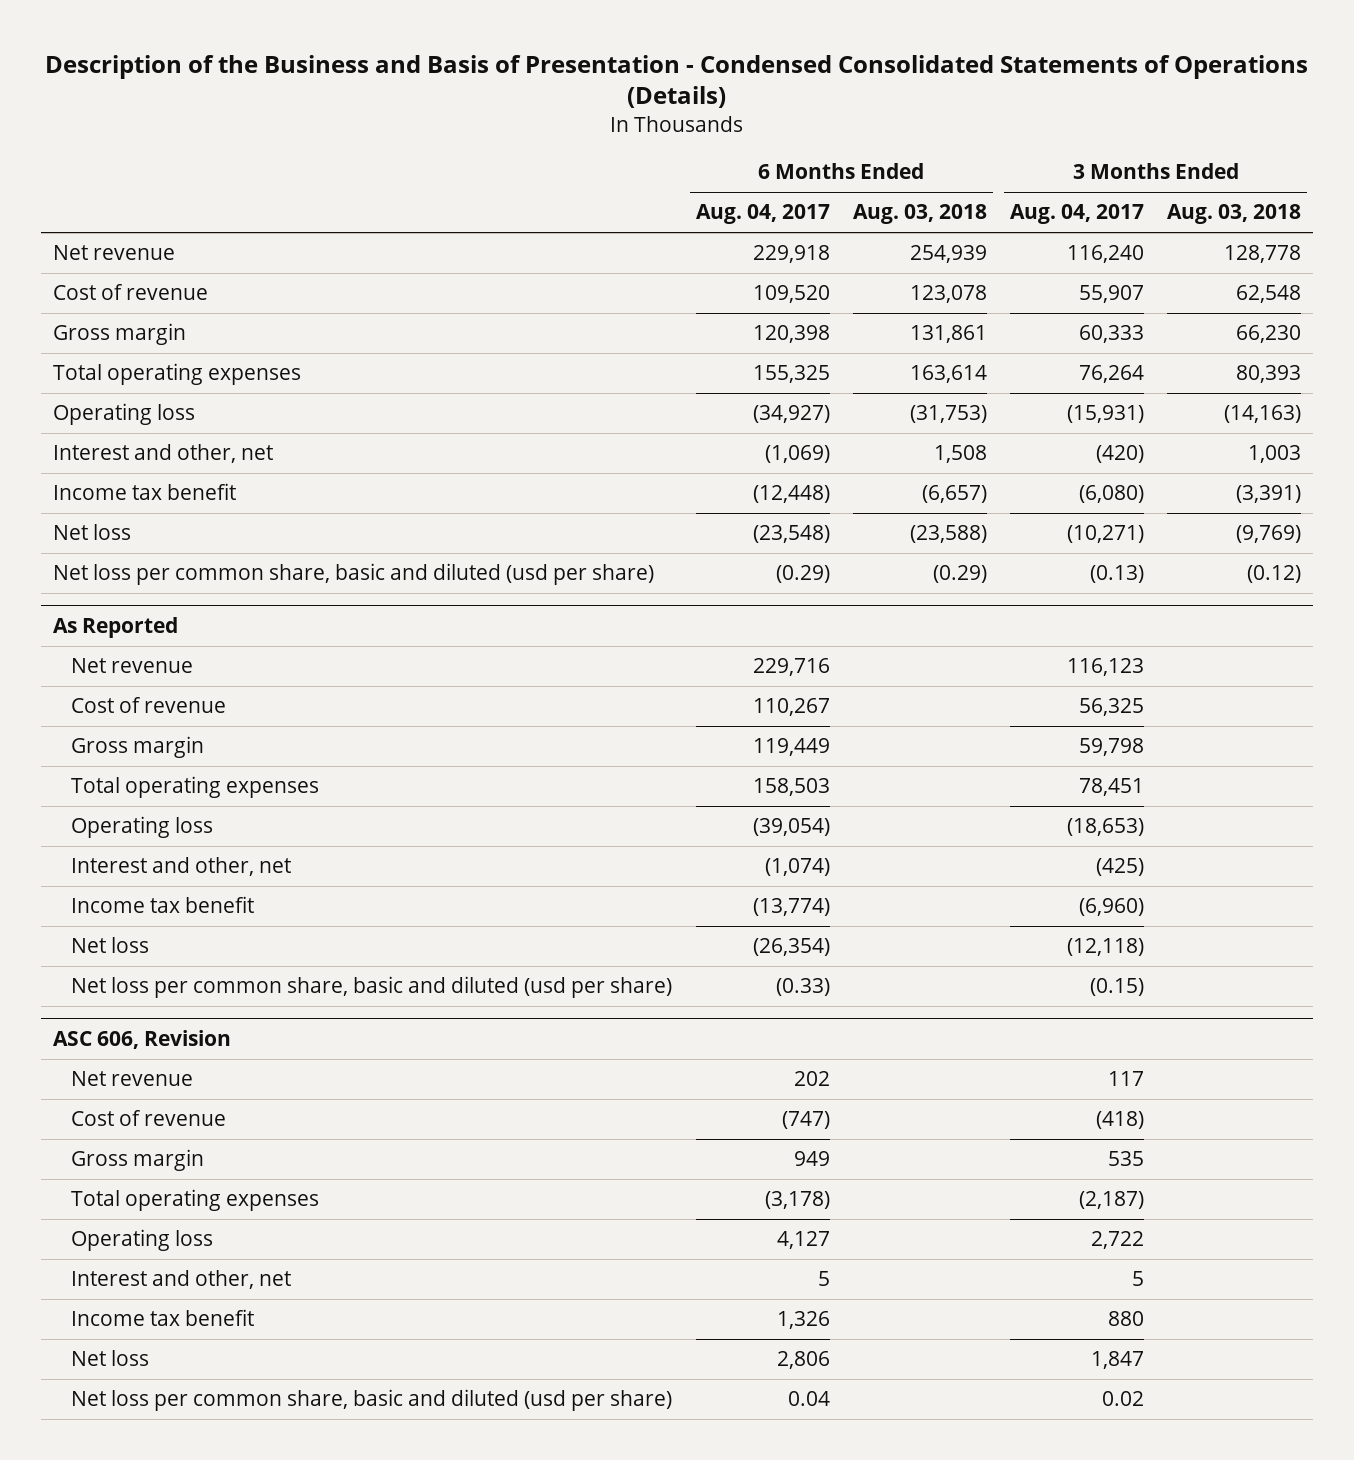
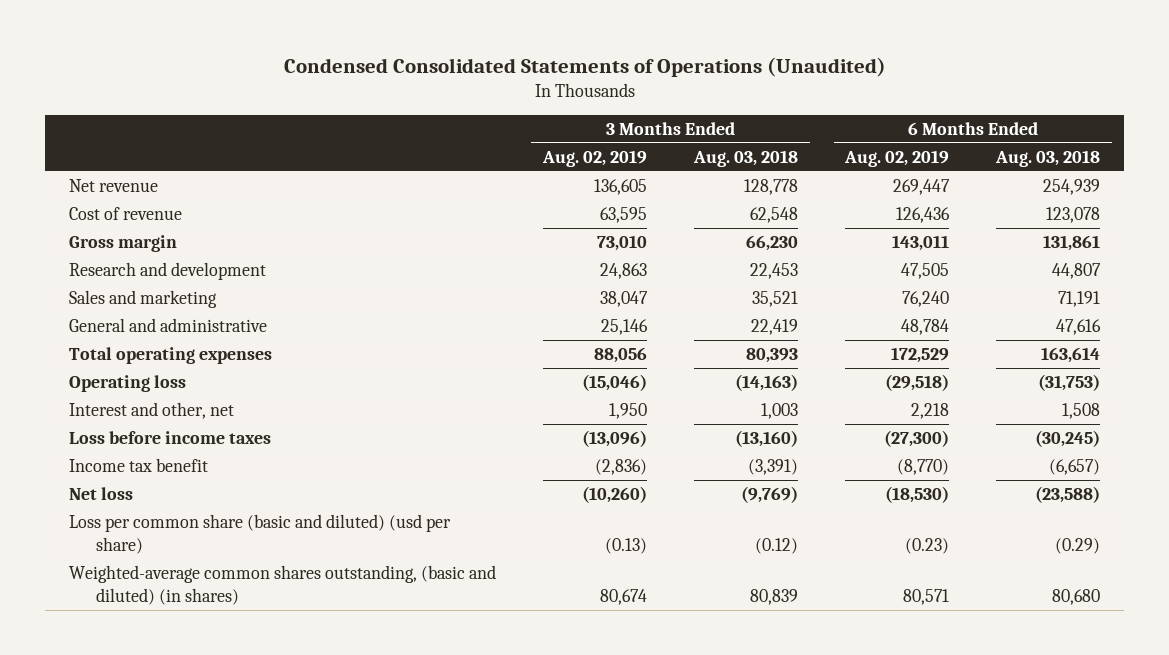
[45,54,1309,109] Description of the Business and Basis of Presentation - Condensed Consolidated Statements of Operations (Details) -> [283,56,886,77] Condensed Consolidated Statements of Operations (Unaudited)
[695,204,830,225] Aug. 04, 2017 -> none
[1010,204,1145,225] Aug. 04, 2017 -> none
none -> [542,149,648,167] Aug. 02, 2019
none -> [844,149,950,167] Aug. 02, 2019
none -> [68,262,266,281] Research and development
none -> [68,290,217,309] Sales and marketing
none -> [68,318,267,333] General and administrative
none -> [68,431,271,445] Loss before income taxes
[52,616,178,638] As Reported -> none
[71,658,194,674] Net revenue -> none
[71,697,227,714] Cost of revenue -> none
[71,736,205,759] Gross margin -> none
[71,776,320,799] Total operating expenses -> none
[71,816,214,839] Operating loss -> none
[71,857,292,877] Interest and other, net -> none
[71,896,255,914] Income tax benefit -> none
[71,937,150,954] Net loss -> none
[71,976,673,999] Net loss per common share, basic and diluted (usd per share) -> none
[52,1029,231,1049] ASC 606, Revision -> none
[71,1071,194,1087] Net revenue -> none
[71,1110,227,1127] Cost of revenue -> none
[71,1149,205,1172] Gross margin -> none
[71,1189,320,1212] Total operating expenses -> none
[71,1229,214,1252] Operating loss -> none
[71,1270,292,1290] Interest and other, net -> none
[71,1309,255,1327] Income tax benefit -> none
[71,1350,150,1367] Net loss -> none
[71,1389,673,1412] Net loss per common share, basic and diluted (usd per share) -> none
[52,563,654,586] Net loss per common share, basic and diluted (usd per share) -> [68,514,451,554] Loss per common share (basic and diluted) (usd per share)
none -> [68,565,496,605] Weighted-average common shares outstanding, (basic and diluted) (in shares)

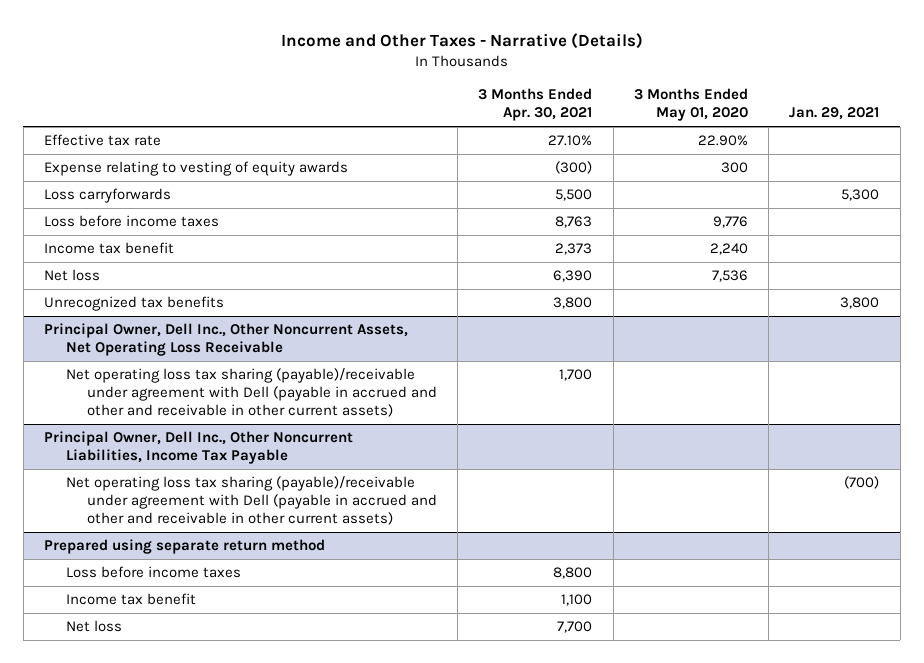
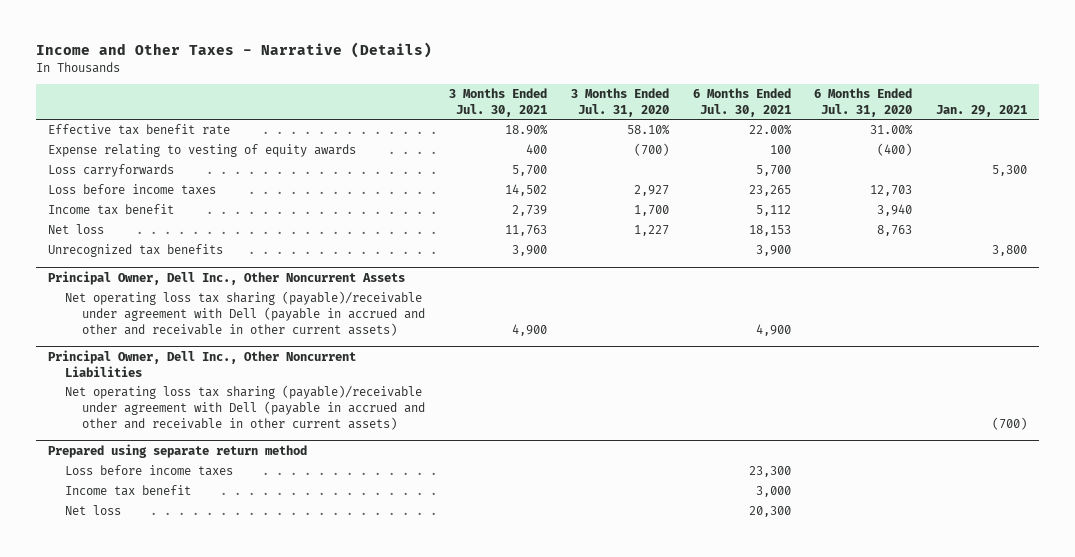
[478,88,593,122] 3 Months Ended Apr. 30, 2021 -> none
[633,88,748,122] 3 Months Ended May 01, 2020 -> none
none -> [448,87,547,117] 3 Months Ended Jul. 30, 2021
none -> [570,87,669,117] 3 Months Ended Jul. 31, 2020
none -> [692,87,791,117] 6 Months Ended Jul. 30, 2021
none -> [814,87,913,117] 6 Months Ended Jul. 31, 2020
[44,134,162,147] Effective tax rate -> [48,124,231,136] Effective tax benefit rate
[44,323,409,356] Principal Owner, Dell Inc., Other Noncurrent Assets, Net Operating Loss Receivable -> [48,270,406,285] Principal Owner, Dell Inc., Other Noncurrent Assets
[44,431,354,464] Principal Owner, Dell Inc., Other Noncurrent Liabilities, Income Tax Payable -> [48,349,357,377] Principal Owner, Dell Inc., Other Noncurrent Liabilities

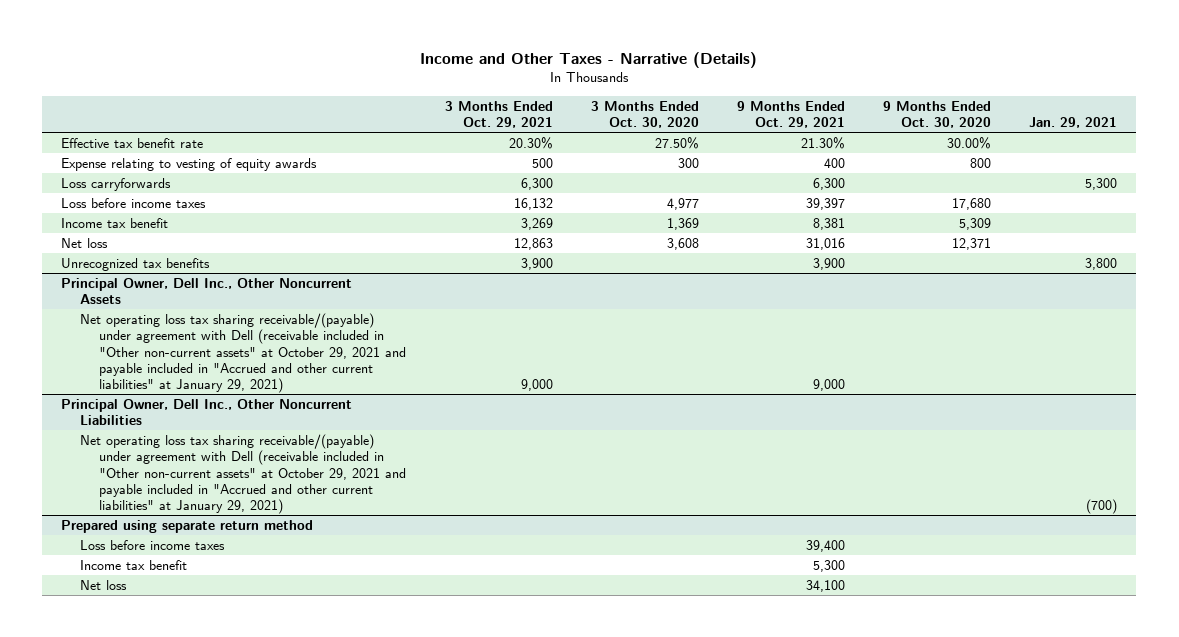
[448,87,547,117] 3 Months Ended Jul. 30, 2021 -> none
[570,87,669,117] 3 Months Ended Jul. 31, 2020 -> none
[692,87,791,117] 6 Months Ended Jul. 30, 2021 -> none
[814,87,913,117] 6 Months Ended Jul. 31, 2020 -> none
none -> [444,100,553,129] 3 Months Ended Oct. 29, 2021
none -> [590,100,699,129] 3 Months Ended Oct. 30, 2020
none -> [736,100,845,129] 9 Months Ended Oct. 29, 2021
none -> [883,100,992,129] 9 Months Ended Oct. 30, 2020
[65,291,426,336] Net operating loss tax sharing (payable)/receivable under agreement with Dell (payable in accrued and other and receivable in other current assets) -> [80,312,407,394] Net operating loss tax sharing receivable/(payable) under agreement with Dell (receivable included in "Other non-current assets" at October 29, 2021 and payable included in "Accrued and other current liabilities" at January 29, 2021)
[65,385,426,430] Net operating loss tax sharing (payable)/receivable under agreement with Dell (payable in accrued and other and receivable in other current assets) -> [80,433,407,515] Net operating loss tax sharing receivable/(payable) under agreement with Dell (receivable included in "Other non-current assets" at October 29, 2021 and payable included in "Accrued and other current liabilities" at January 29, 2021)

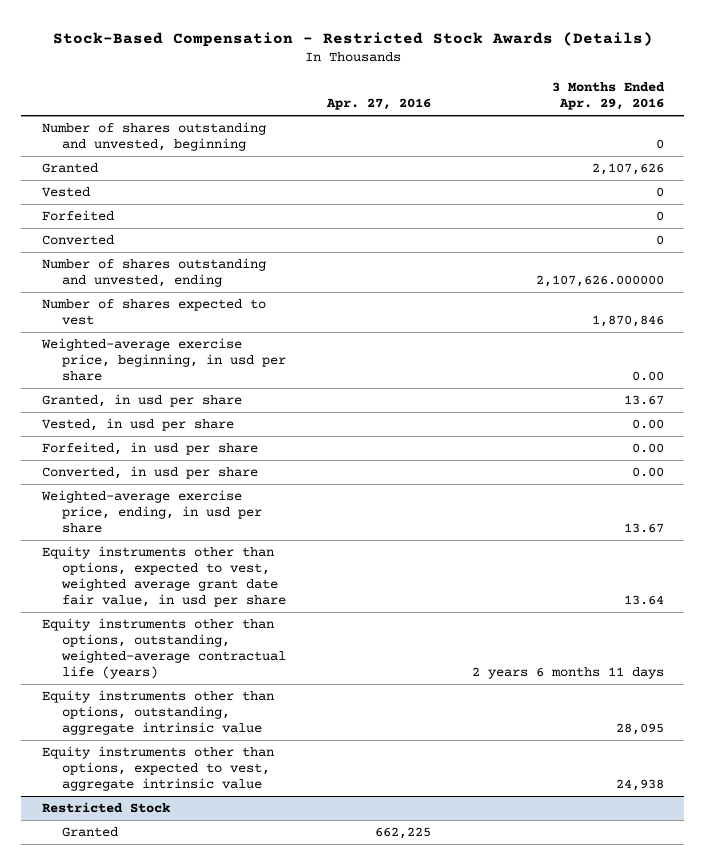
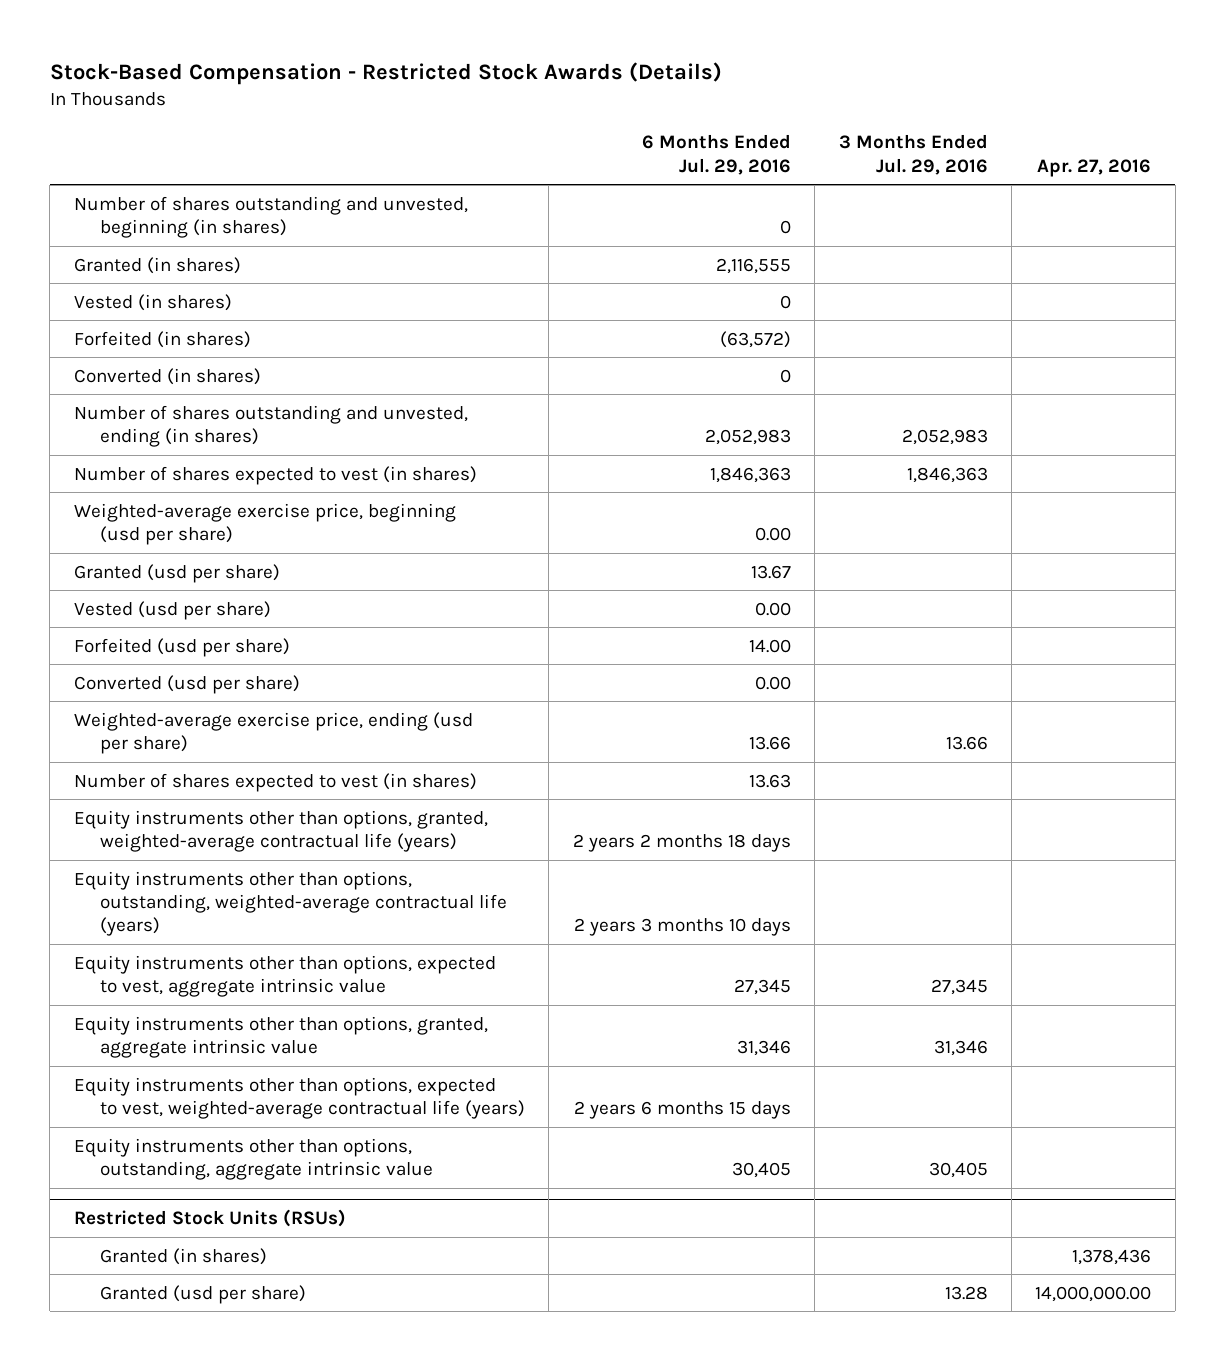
[551,82,665,111] 3 Months Ended Apr. 29, 2016 -> none
none -> [641,134,791,175] 6 Months Ended Jul. 29, 2016
none -> [838,134,988,175] 3 Months Ended Jul. 29, 2016
[41,122,266,152] Number of shares outstanding and unvested, beginning -> [73,195,468,238] Number of shares outstanding and unvested, beginning (in shares)
[41,163,98,174] Granted -> [73,256,241,274] Granted (in shares)
[41,187,90,198] Vested -> [73,293,232,311] Vested (in shares)
[41,210,114,222] Forfeited -> [73,330,251,348] Forfeited (in shares)
[41,235,114,246] Converted -> [73,367,261,385] Converted (in shares)
[41,258,266,288] Number of shares outstanding and unvested, ending -> [73,404,468,447] Number of shares outstanding and unvested, ending (in shares)
[41,299,266,326] Number of shares expected to vest -> [73,465,477,485] Number of shares expected to vest (in shares)
[40,338,287,382] Weighted-average exercise price, beginning, in usd per share -> [73,502,456,545] Weighted-average exercise price, beginning (usd per share)
[41,394,242,408] Granted, in usd per share -> [73,563,280,583] Granted (usd per share)
[41,418,234,432] Vested, in usd per share -> [73,600,271,620] Vested (usd per share)
[41,442,258,456] Forfeited, in usd per share -> [73,637,290,657] Forfeited (usd per share)
[41,466,258,480] Converted, in usd per share -> [73,674,300,694] Converted (usd per share)
[40,490,263,534] Weighted-average exercise price, ending, in usd per share -> [73,711,473,754] Weighted-average exercise price, ending (usd per share)
[41,546,287,608] Equity instruments other than options, expected to vest, weighted average grant date fair value, in usd per share -> [73,772,477,792] Number of shares expected to vest (in shares)
none -> [73,809,488,852] Equity instruments other than options, granted, weighted-average contractual life (years)
[41,802,170,814] Restricted Stock -> none
[62,827,119,838] Granted -> none
none -> [73,1015,488,1058] Equity instruments other than options, granted, aggregate intrinsic value
none -> [73,1076,525,1119] Equity instruments other than options, expected to vest, weighted-average contractual life (years)
[41,690,274,736] Equity instruments other than options, outstanding, aggregate intrinsic value -> [73,1137,433,1180] Equity instruments other than options, outstanding, aggregate intrinsic value
none -> [73,1209,346,1228] Restricted Stock Units (RSUs)
none -> [99,1247,267,1265] Granted (in shares)
none -> [99,1284,306,1304] Granted (usd per share)

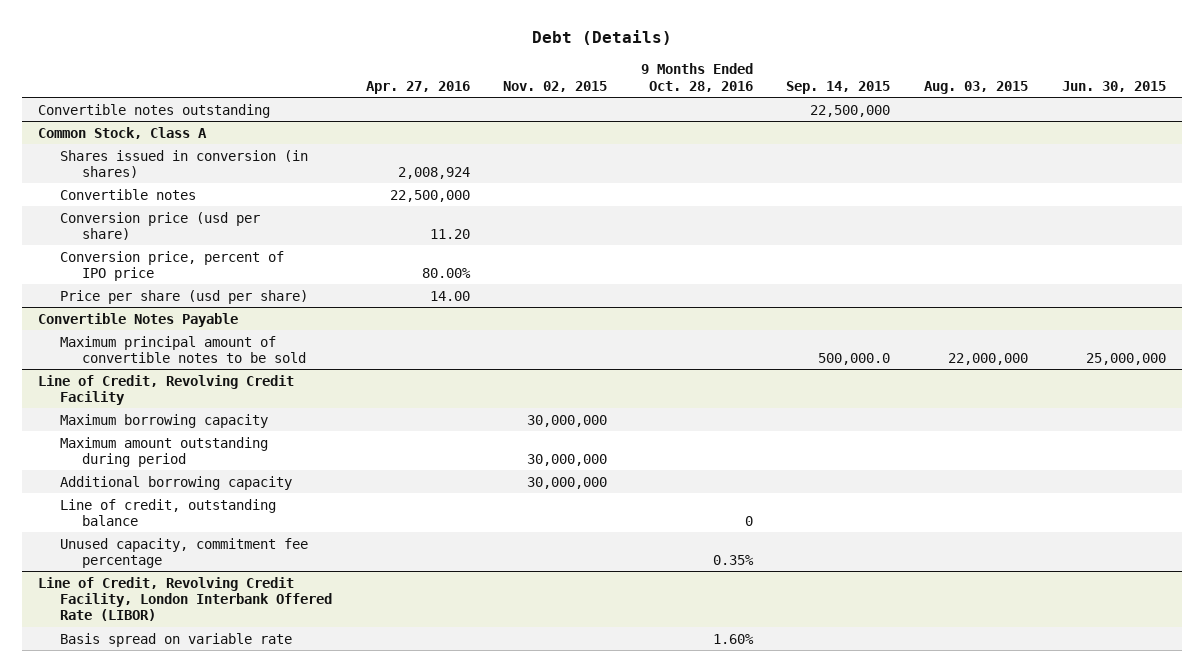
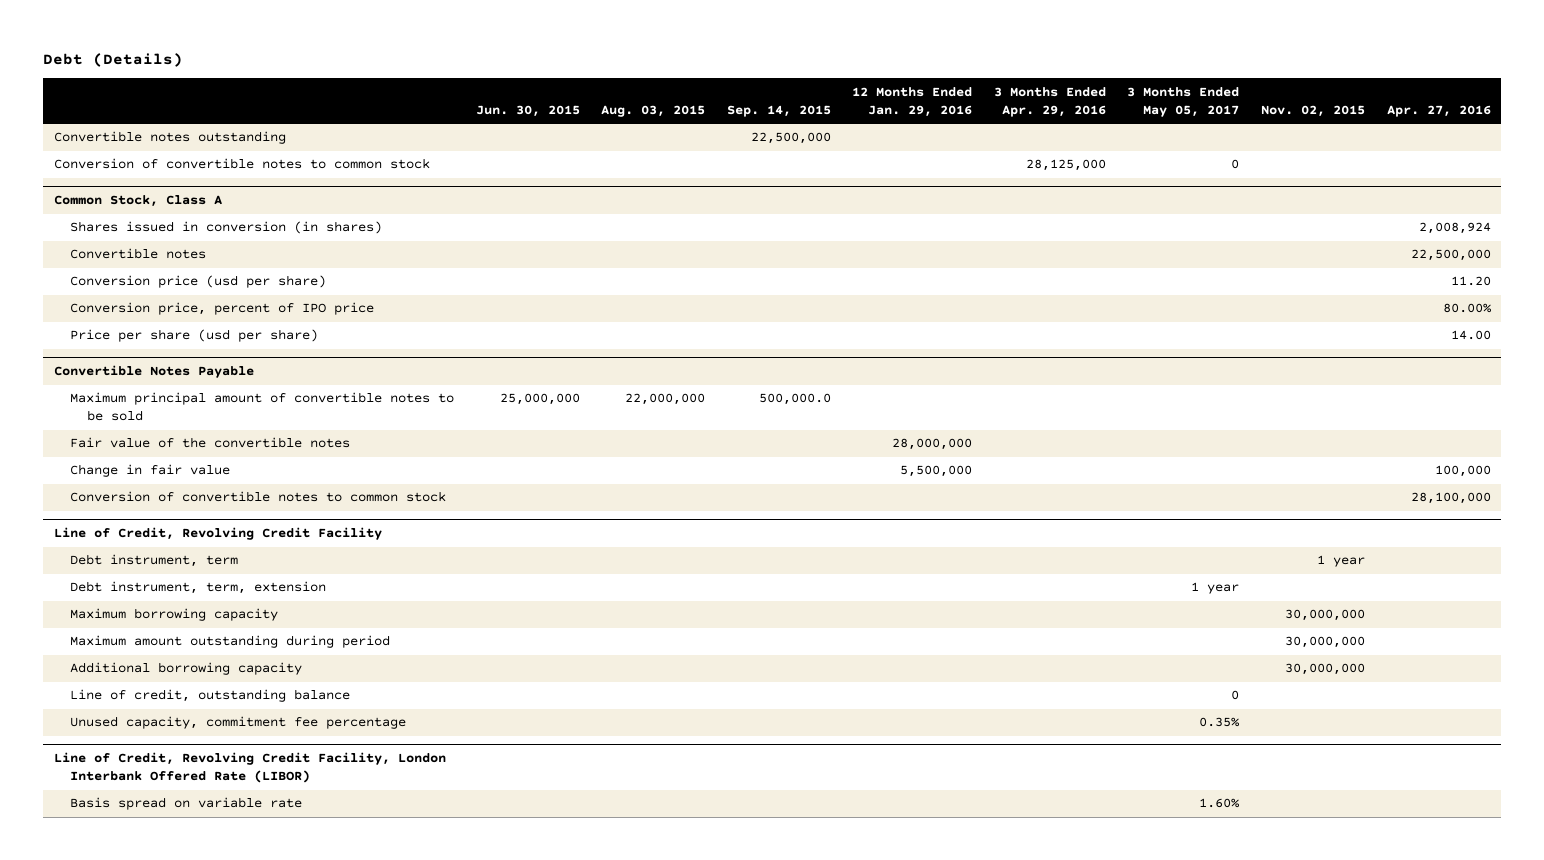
[640,63,753,92] 9 Months Ended Oct. 28, 2016 -> none
none -> [852,86,973,117] 12 Months Ended Jan. 29, 2016
none -> [993,86,1106,117] 3 Months Ended Apr. 29, 2016
none -> [1127,86,1240,117] 3 Months Ended May 05, 2017
none -> [53,158,430,170] Conversion of convertible notes to common stock
none -> [70,437,351,449] Fair value of the convertible notes
none -> [70,464,231,478] Change in fair value
none -> [70,491,447,503] Conversion of convertible notes to common stock
none -> [70,554,239,568] Debt instrument, term
none -> [70,581,327,595] Debt instrument, term, extension

